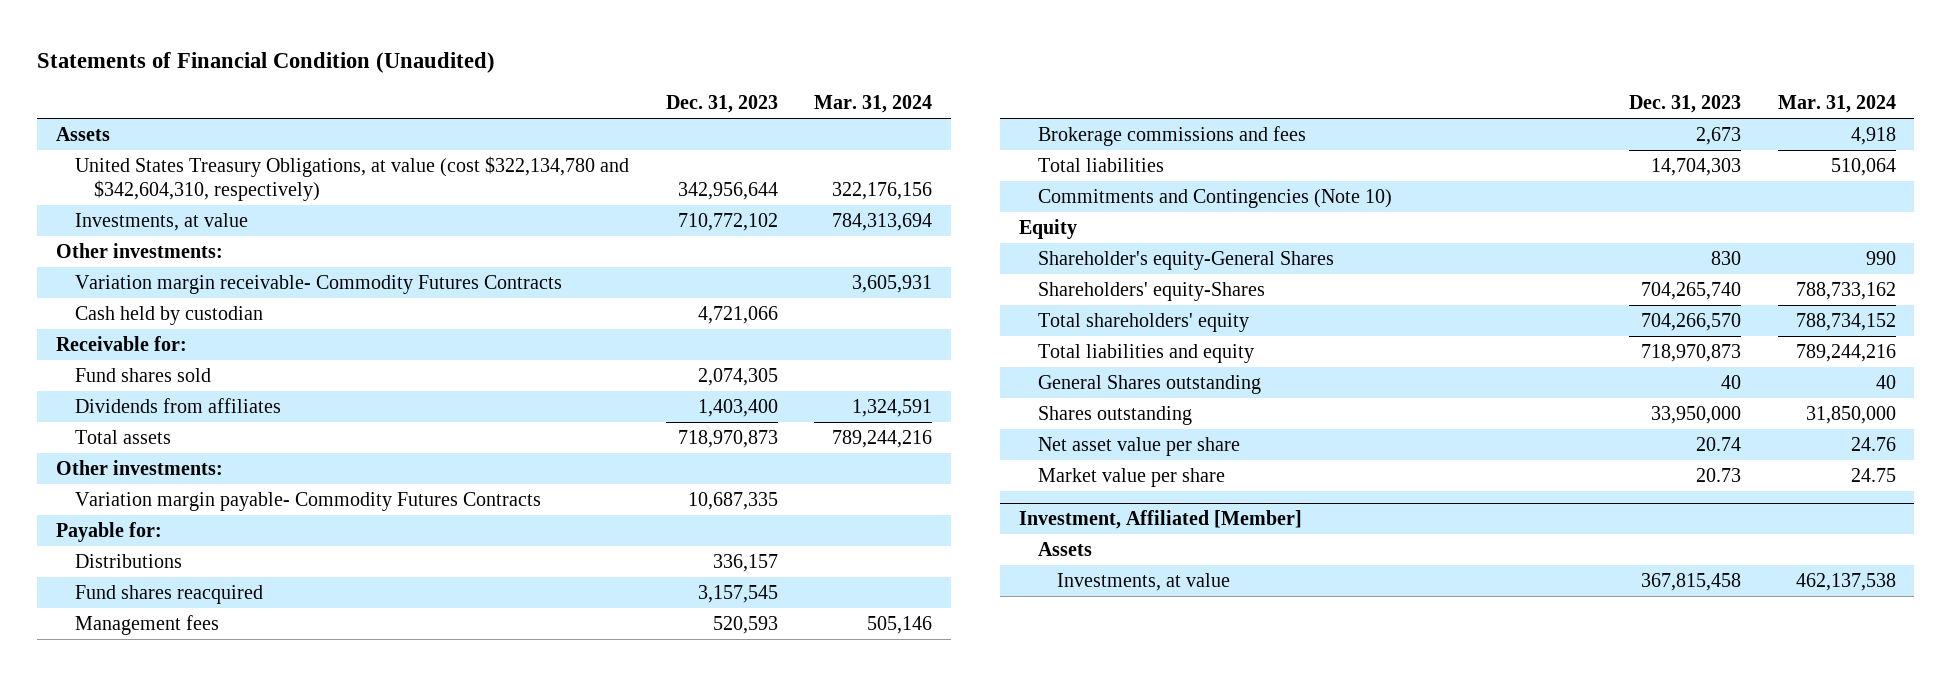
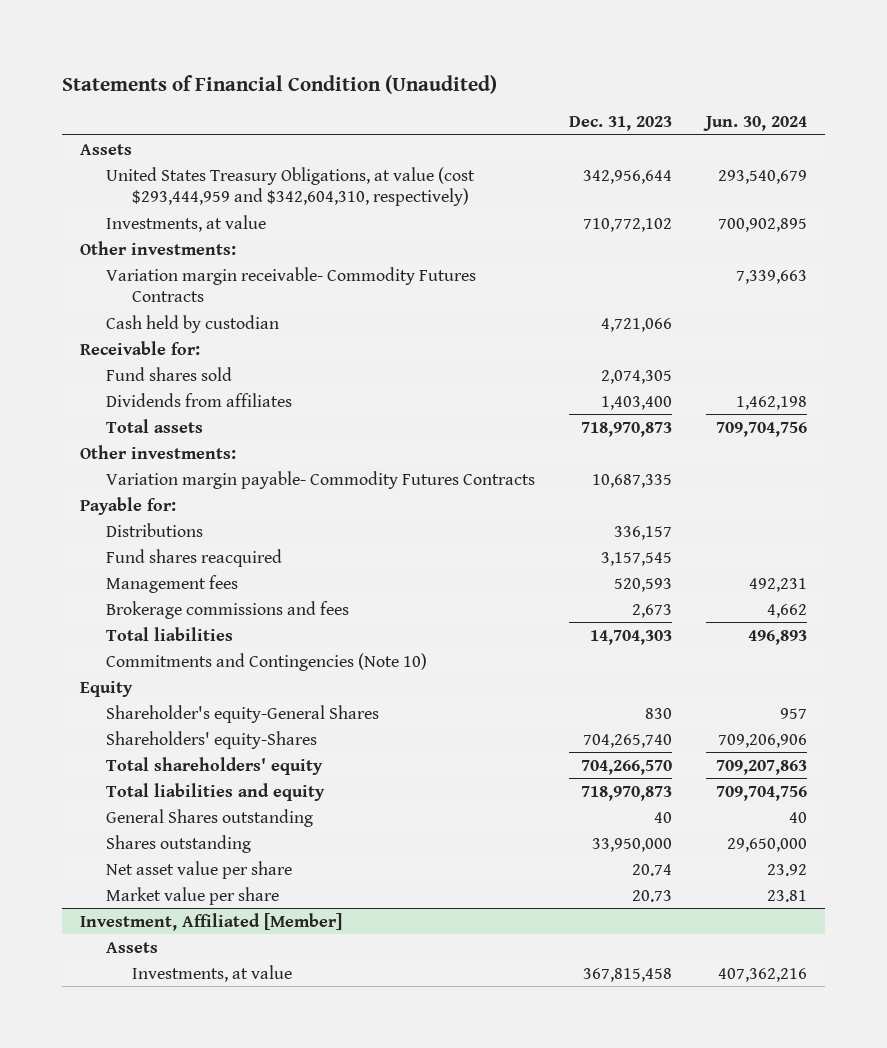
[814,95,933,114] Mar. 31, 2024 -> none
none -> [703,116,808,132] Jun. 30, 2024
[74,155,629,202] United States Treasury Obligations, at value (cost $322,134,780 and $342,604,310, respectively) -> [105,166,475,207] United States Treasury Obligations, at value (cost $293,444,959 and $342,604,310, respectively)

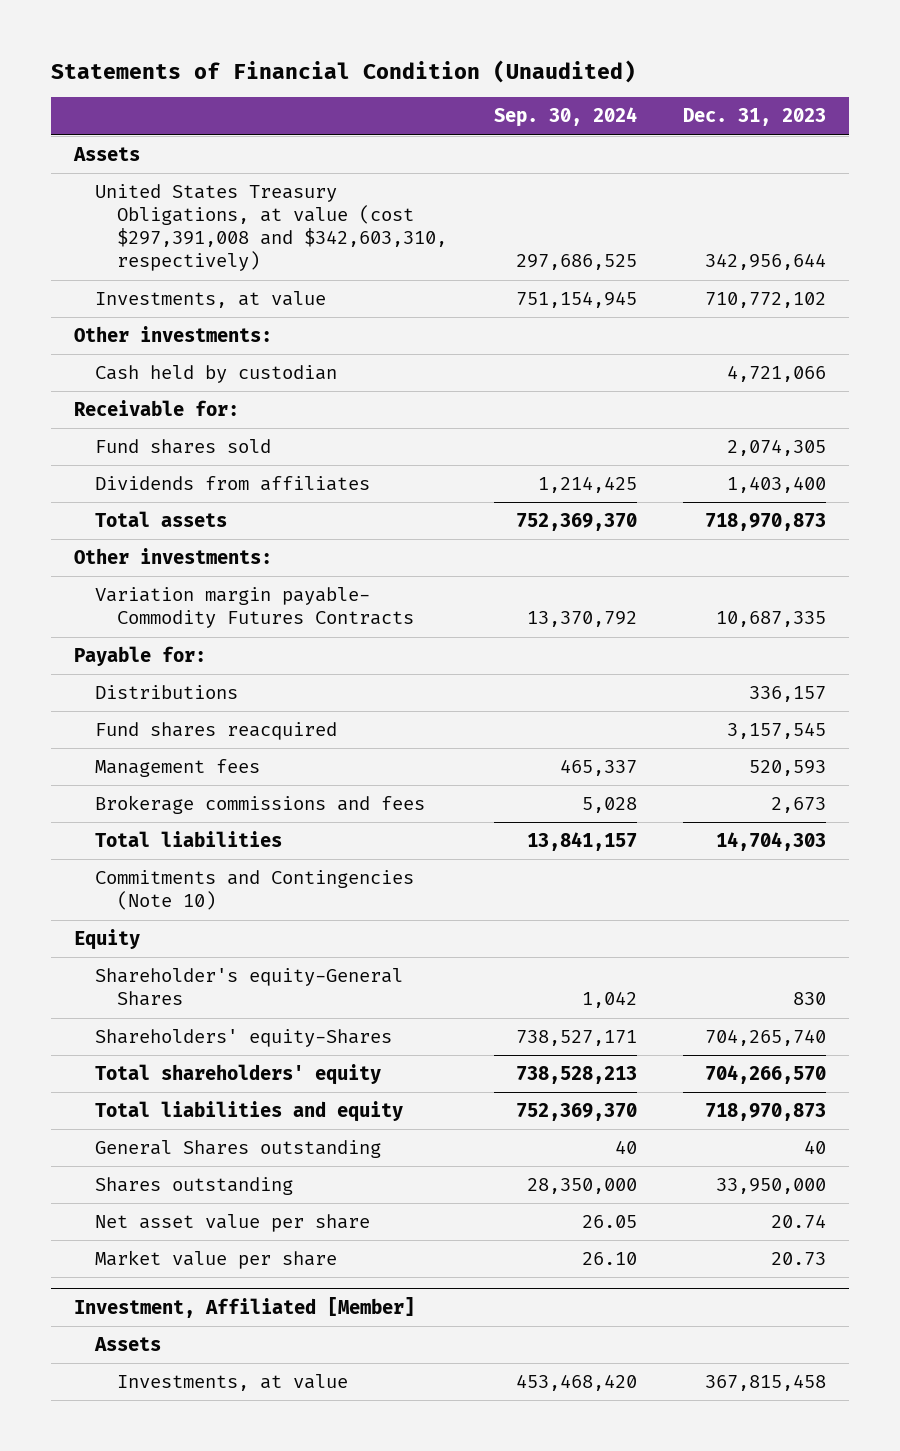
[703,116,808,132] Jun. 30, 2024 -> none
none -> [493,107,637,128] Sep. 30, 2024
[105,166,475,207] United States Treasury Obligations, at value (cost $293,444,959 and $342,604,310, respectively) -> [95,184,448,272] United States Treasury Obligations, at value (cost $297,391,008 and $342,603,310, respectively)
[105,266,476,303] Variation margin receivable- Commodity Futures Contracts -> none

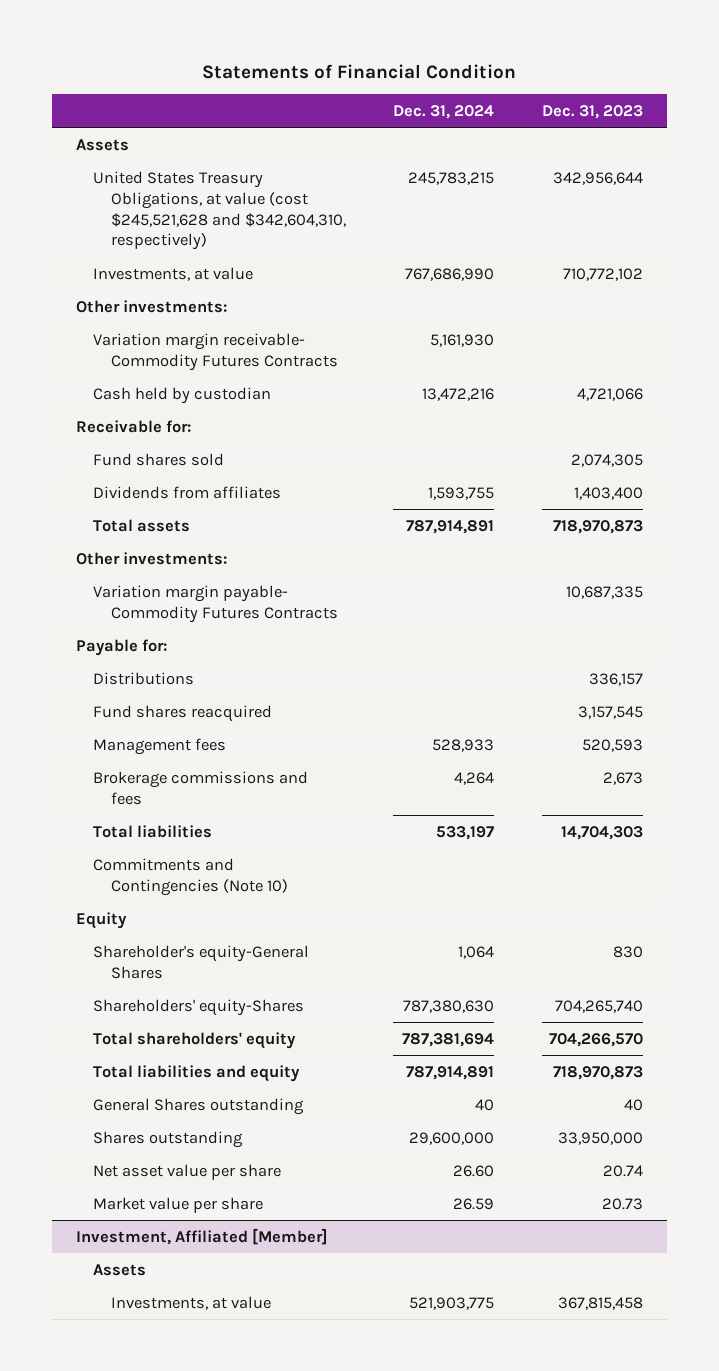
[50,59,636,83] Statements of Financial Condition (Unaudited) -> [202,63,517,79] Statements of Financial Condition
[493,107,637,128] Sep. 30, 2024 -> none
none -> [393,104,495,119] Dec. 31, 2024
[95,184,448,272] United States Treasury Obligations, at value (cost $297,391,008 and $342,603,310, respectively) -> [93,170,346,251] United States Treasury Obligations, at value (cost $245,521,628 and $342,604,310, respectively)
none -> [93,332,338,371] Variation margin receivable- Commodity Futures Contracts

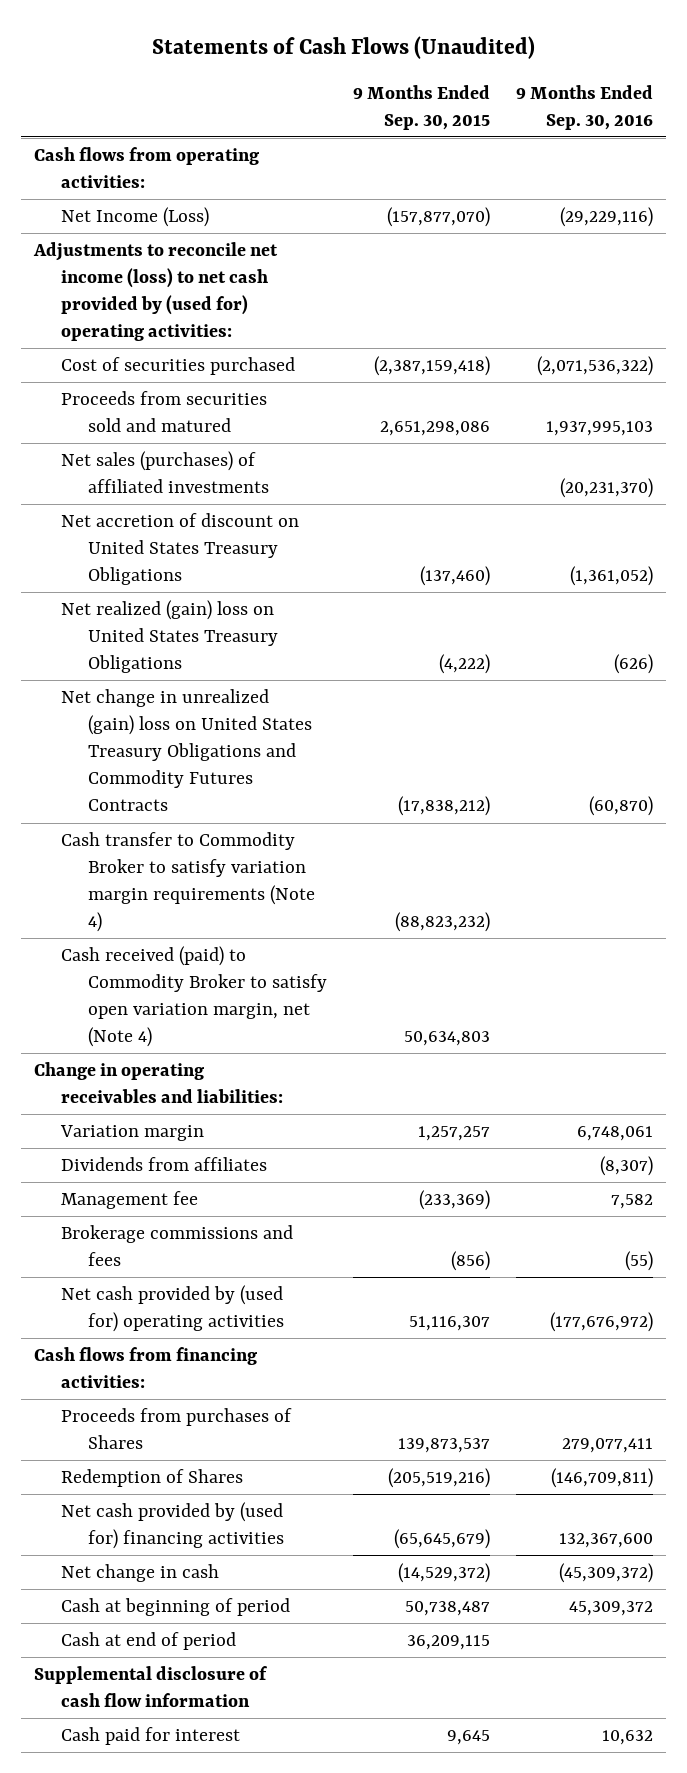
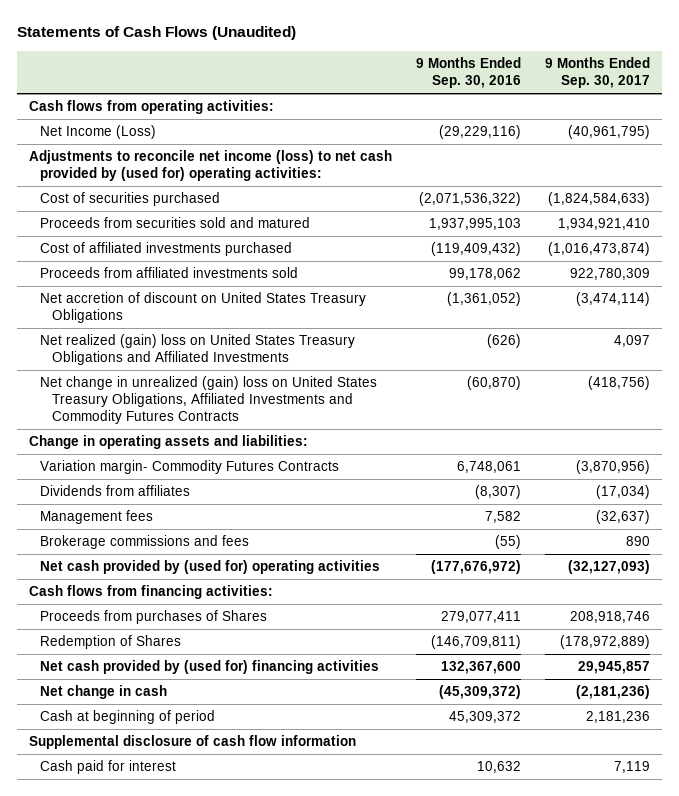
[352,84,490,130] 9 Months Ended Sep. 30, 2015 -> none
none -> [544,57,650,89] 9 Months Ended Sep. 30, 2017
[61,451,269,494] Net sales (purchases) of affiliated investments -> none
none -> [40,242,293,257] Cost of affiliated investments purchased
none -> [40,267,299,279] Proceeds from affiliated investments sold
[61,832,315,933] Cash transfer to Commodity Broker to satisfy variation margin requirements (Note 4) -> none
[61,946,327,1048] Cash received (paid) to Commodity Broker to satisfy open variation margin, net (Note 4) -> none
[61,600,278,674] Net realized (gain) loss on United States Treasury Obligations -> [40,334,356,366] Net realized (gain) loss on United States Treasury Obligations and Affiliated Investments
[61,689,312,812] Net change in unrealized (gain) loss on United States Treasury Obligations and Commodity Futures Contracts -> [40,376,378,425] Net change in unrealized (gain) loss on United States Treasury Obligations, Affiliated Investments and Commodity Futures Contracts
[34,1062,284,1104] Change in operating receivables and liabilities: -> [28,435,308,450] Change in operating assets and liabilities:
[60,1125,205,1142] Variation margin -> [40,460,340,475] Variation margin- Commodity Futures Contracts
[61,1191,199,1210] Management fee -> [40,510,154,525] Management fees
[61,1632,237,1651] Cash at end of period -> none

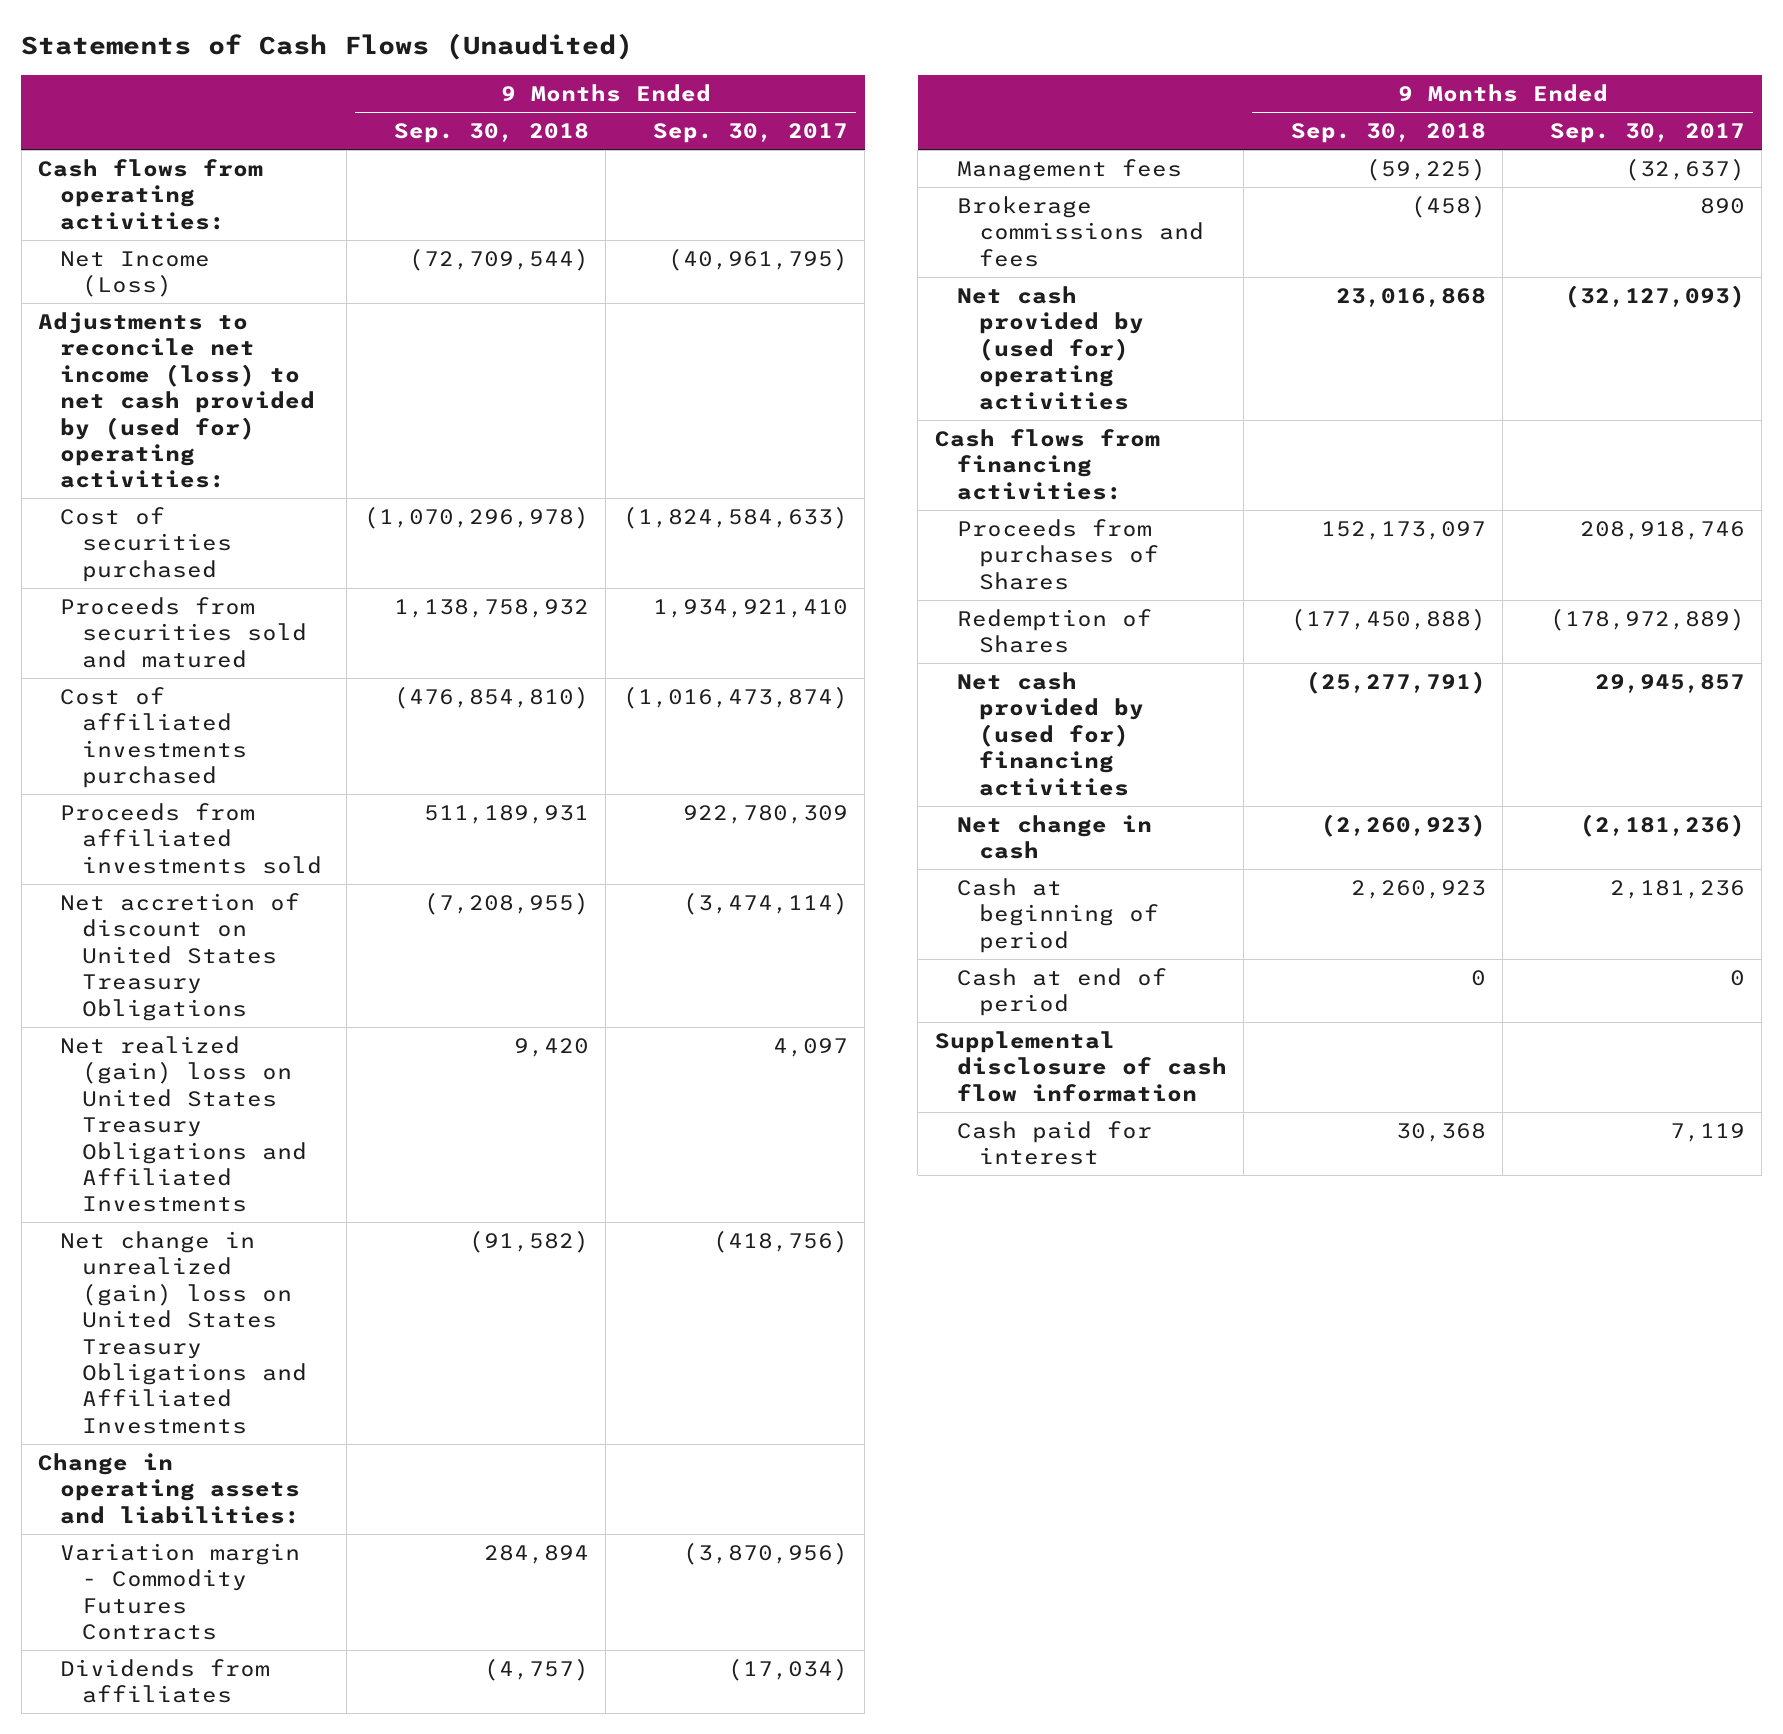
[415,57,521,89] 9 Months Ended Sep. 30, 2016 -> none
none -> [393,123,589,144] Sep. 30, 2018
[40,376,378,425] Net change in unrealized (gain) loss on United States Treasury Obligations, Affiliated Investments and Commodity Futures Contracts -> [59,1230,307,1434] Net change in unrealized (gain) loss on United States Treasury Obligations and Affiliated Investments
[40,460,340,475] Variation margin- Commodity Futures Contracts -> [59,1542,300,1641] Variation margin - Commodity Futures Contracts
none -> [956,967,1167,1017] Cash at end of period

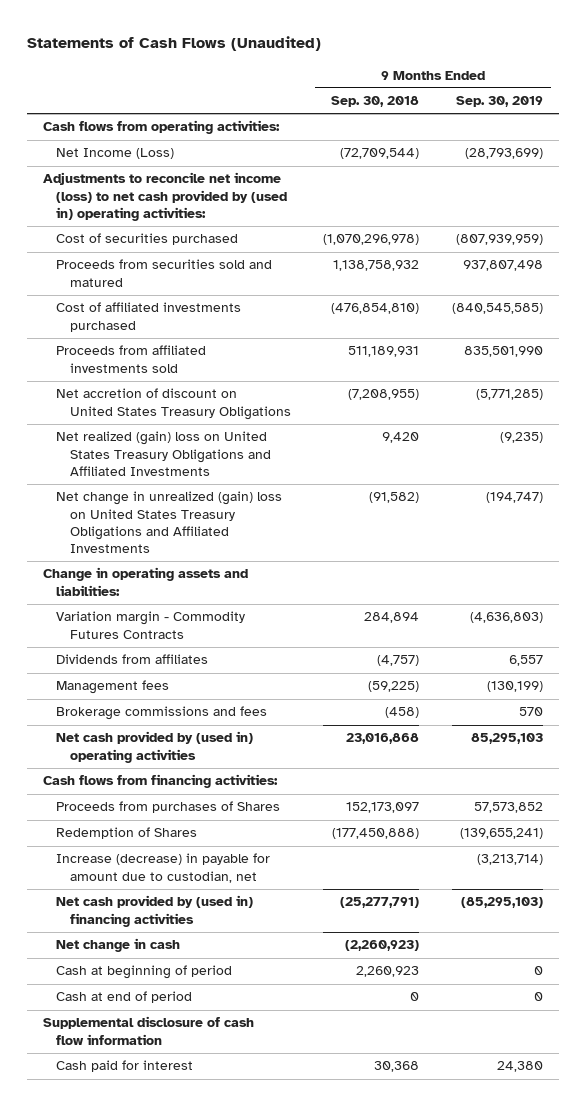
[652,123,848,144] Sep. 30, 2017 -> none
none -> [455,96,543,108] Sep. 30, 2019
[38,311,315,489] Adjustments to reconcile net income (loss) to net cash provided by (used for) operating activities: -> [43,172,288,221] Adjustments to reconcile net income (loss) to net cash provided by (used in) operating activities:
[956,285,1144,410] Net cash provided by (used for) operating activities -> [56,731,254,763] Net cash provided by (used in) operating activities
none -> [56,853,271,883] Increase (decrease) in payable for amount due to custodian, net
[956,671,1144,796] Net cash provided by (used for) financing activities -> [56,895,254,927] Net cash provided by (used in) financing activities

